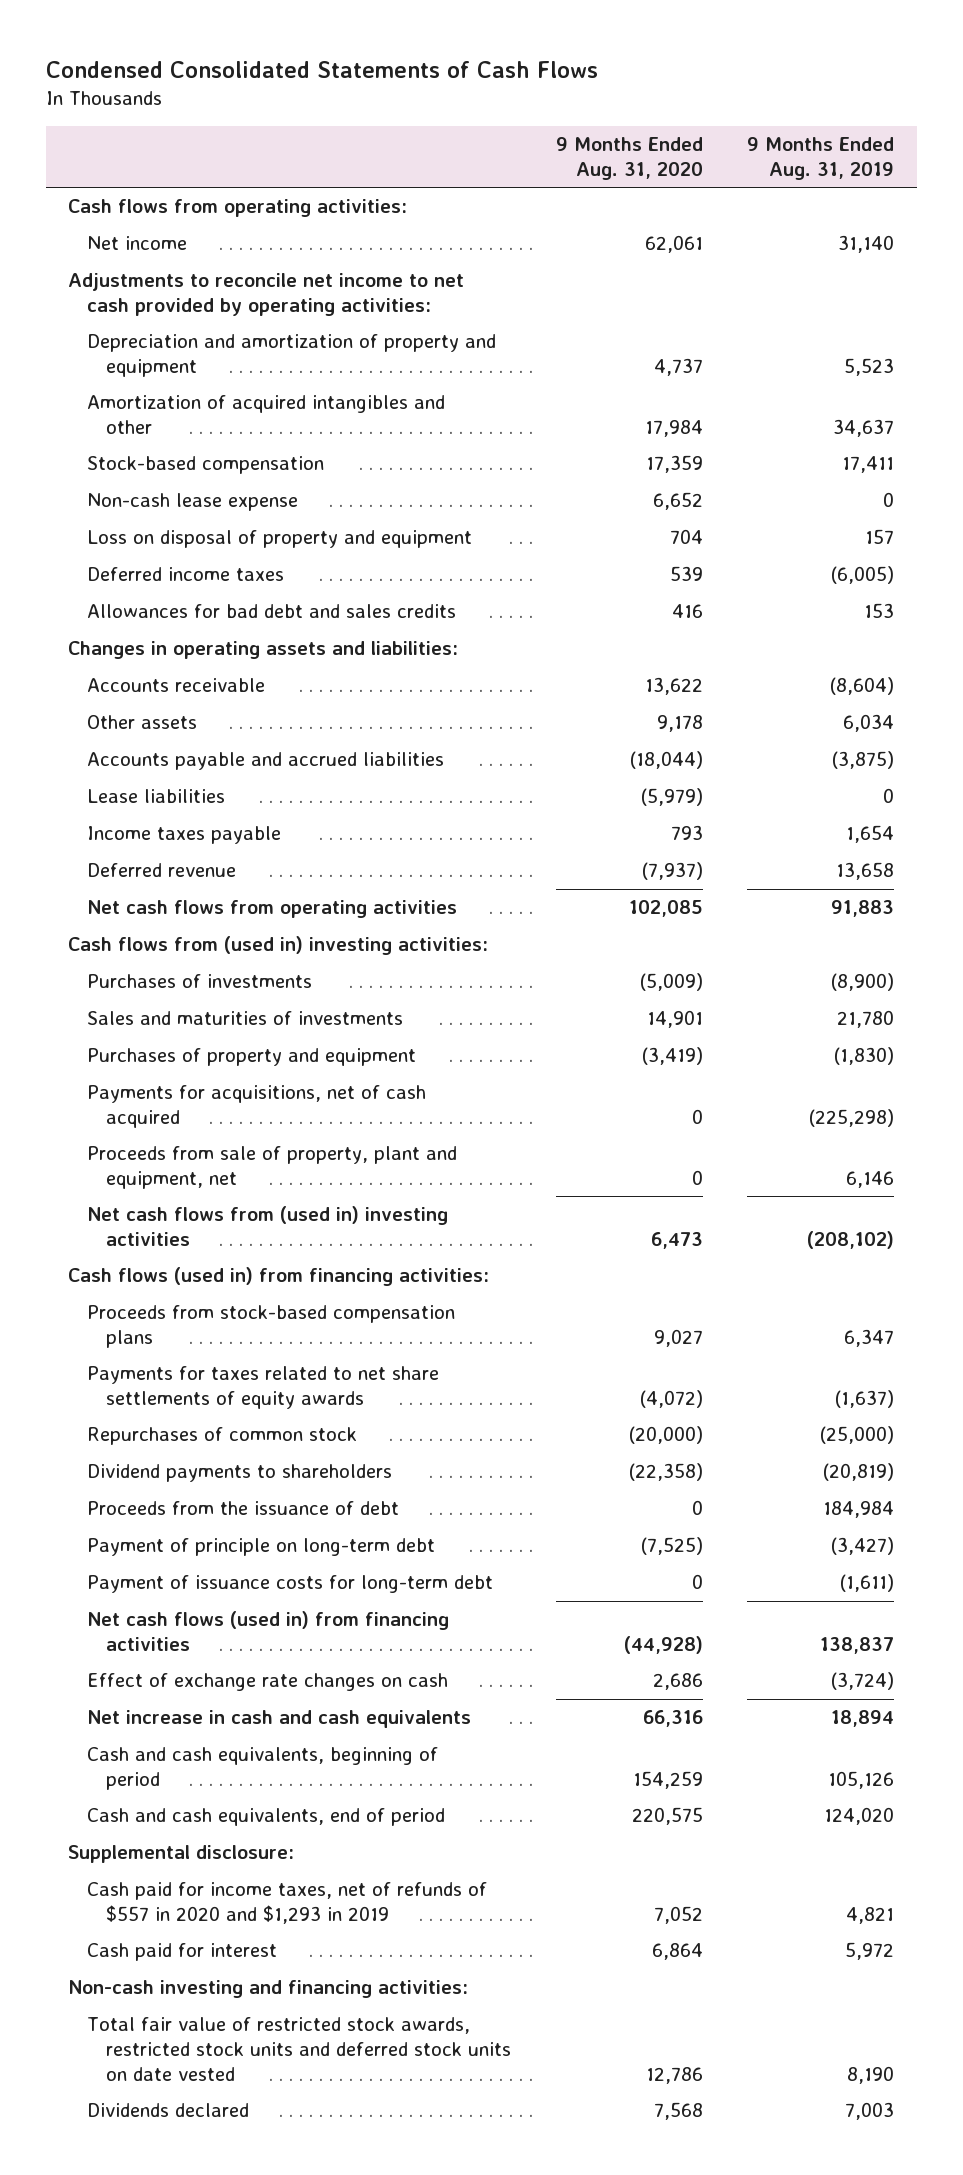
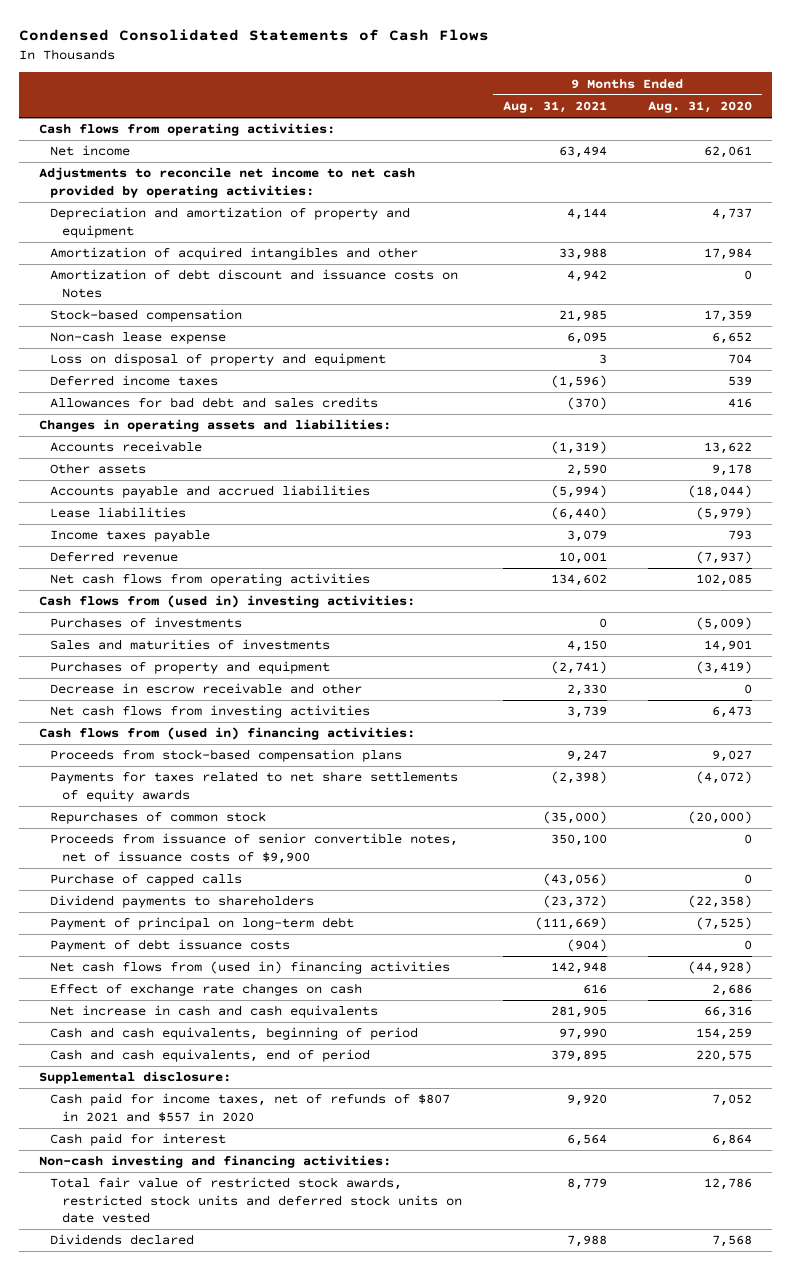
[747,137,895,181] 9 Months Ended Aug. 31, 2019 -> none
none -> [502,101,607,114] Aug. 31, 2021
none -> [50,269,459,298] Amortization of debt discount and issuance costs on Notes
[87,1085,427,1129] Payments for acquisitions, net of cash acquired -> none
[87,1146,458,1190] Proceeds from sale of property, plant and equipment, net -> none
none -> [50,683,363,695] Decrease in escrow receivable and other
[87,1206,449,1247] Net cash flows from (used in) investing activities -> [50,705,371,719] Net cash flows from investing activities
[68,1267,490,1287] Cash flows (used in) from financing activities: -> [38,727,415,741] Cash flows from (used in) financing activities:
none -> [50,833,459,864] Proceeds from issuance of senior convertible notes, net of issuance costs of $9,900
none -> [50,873,243,887] Purchase of capped calls
[87,1501,400,1516] Proceeds from the issuance of debt -> none
[87,1538,436,1557] Payment of principle on long-term debt -> [50,917,355,931] Payment of principal on long-term debt
[87,1575,494,1594] Payment of issuance costs for long-term debt -> [50,939,291,953] Payment of debt issuance costs
[87,1611,450,1652] Net cash flows (used in) from financing activities -> [50,961,451,975] Net cash flows from (used in) financing activities
[87,1882,488,1925] Cash paid for income taxes, net of refunds of $557 in 2020 and $1,293 in 2019 -> [50,1093,451,1122] Cash paid for income taxes, net of refunds of $807 in 2021 and $557 in 2020

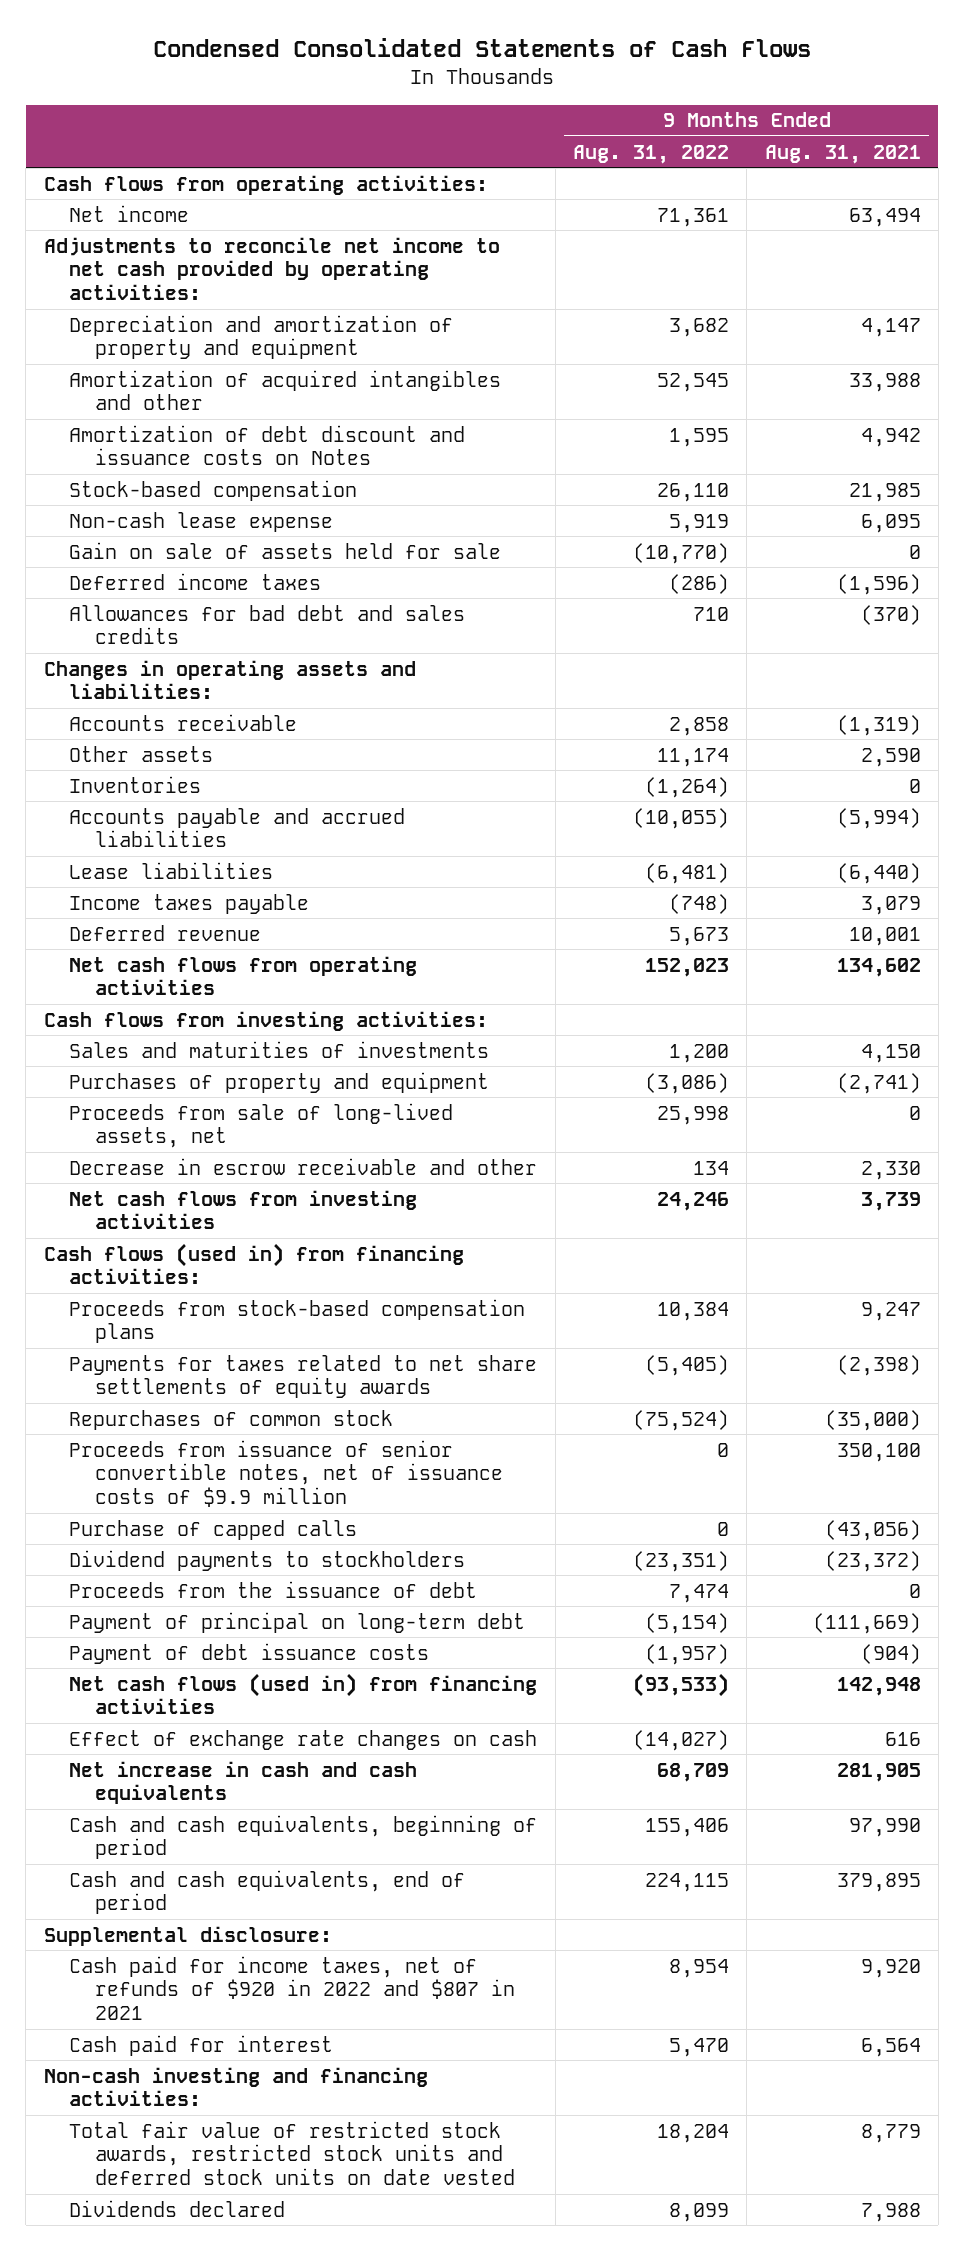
[647,101,752,114] Aug. 31, 2020 -> none
none -> [572,144,729,164] Aug. 31, 2022
[566,208,607,221] 4,144 -> [860,317,921,337] 4,147
[50,353,387,367] Loss on disposal of property and equipment -> none
none -> [69,541,502,559] Gain on sale of assets held for sale
none -> [69,775,202,793] Inventories
[50,617,243,629] Purchases of investments -> none
[38,595,415,609] Cash flows from (used in) investing activities: -> [43,1010,488,1031] Cash flows from investing activities:
none -> [69,1102,454,1149] Proceeds from sale of long-lived assets, net
[38,727,415,741] Cash flows from (used in) financing activities: -> [43,1242,464,1285] Cash flows (used in) from financing activities:
[50,833,459,864] Proceeds from issuance of senior convertible notes, net of issuance costs of $9,900 -> [69,1439,504,1508] Proceeds from issuance of senior convertible notes, net of issuance costs of $9.9 million
[50,895,315,909] Dividend payments to shareholders -> [69,1549,466,1571] Dividend payments to stockholders
none -> [69,1580,478,1598] Proceeds from the issuance of debt
[50,961,451,975] Net cash flows from (used in) financing activities -> [69,1672,538,1715] Net cash flows (used in) from financing activities
[50,1093,451,1122] Cash paid for income taxes, net of refunds of $807 in 2021 and $557 in 2020 -> [69,1955,516,2021] Cash paid for income taxes, net of refunds of $920 in 2022 and $807 in 2021

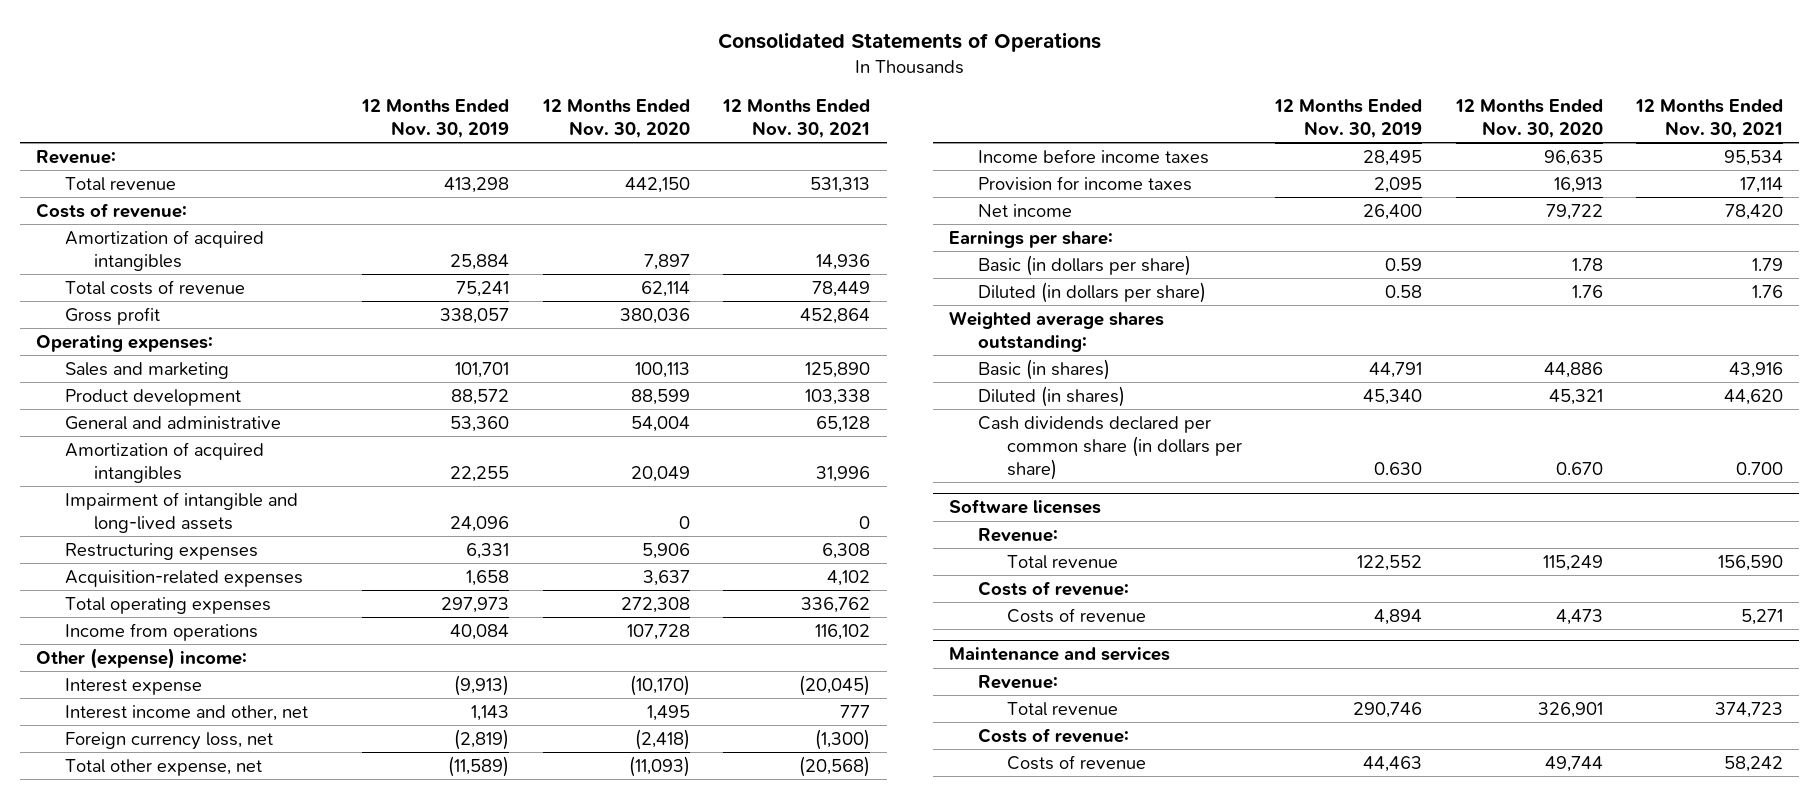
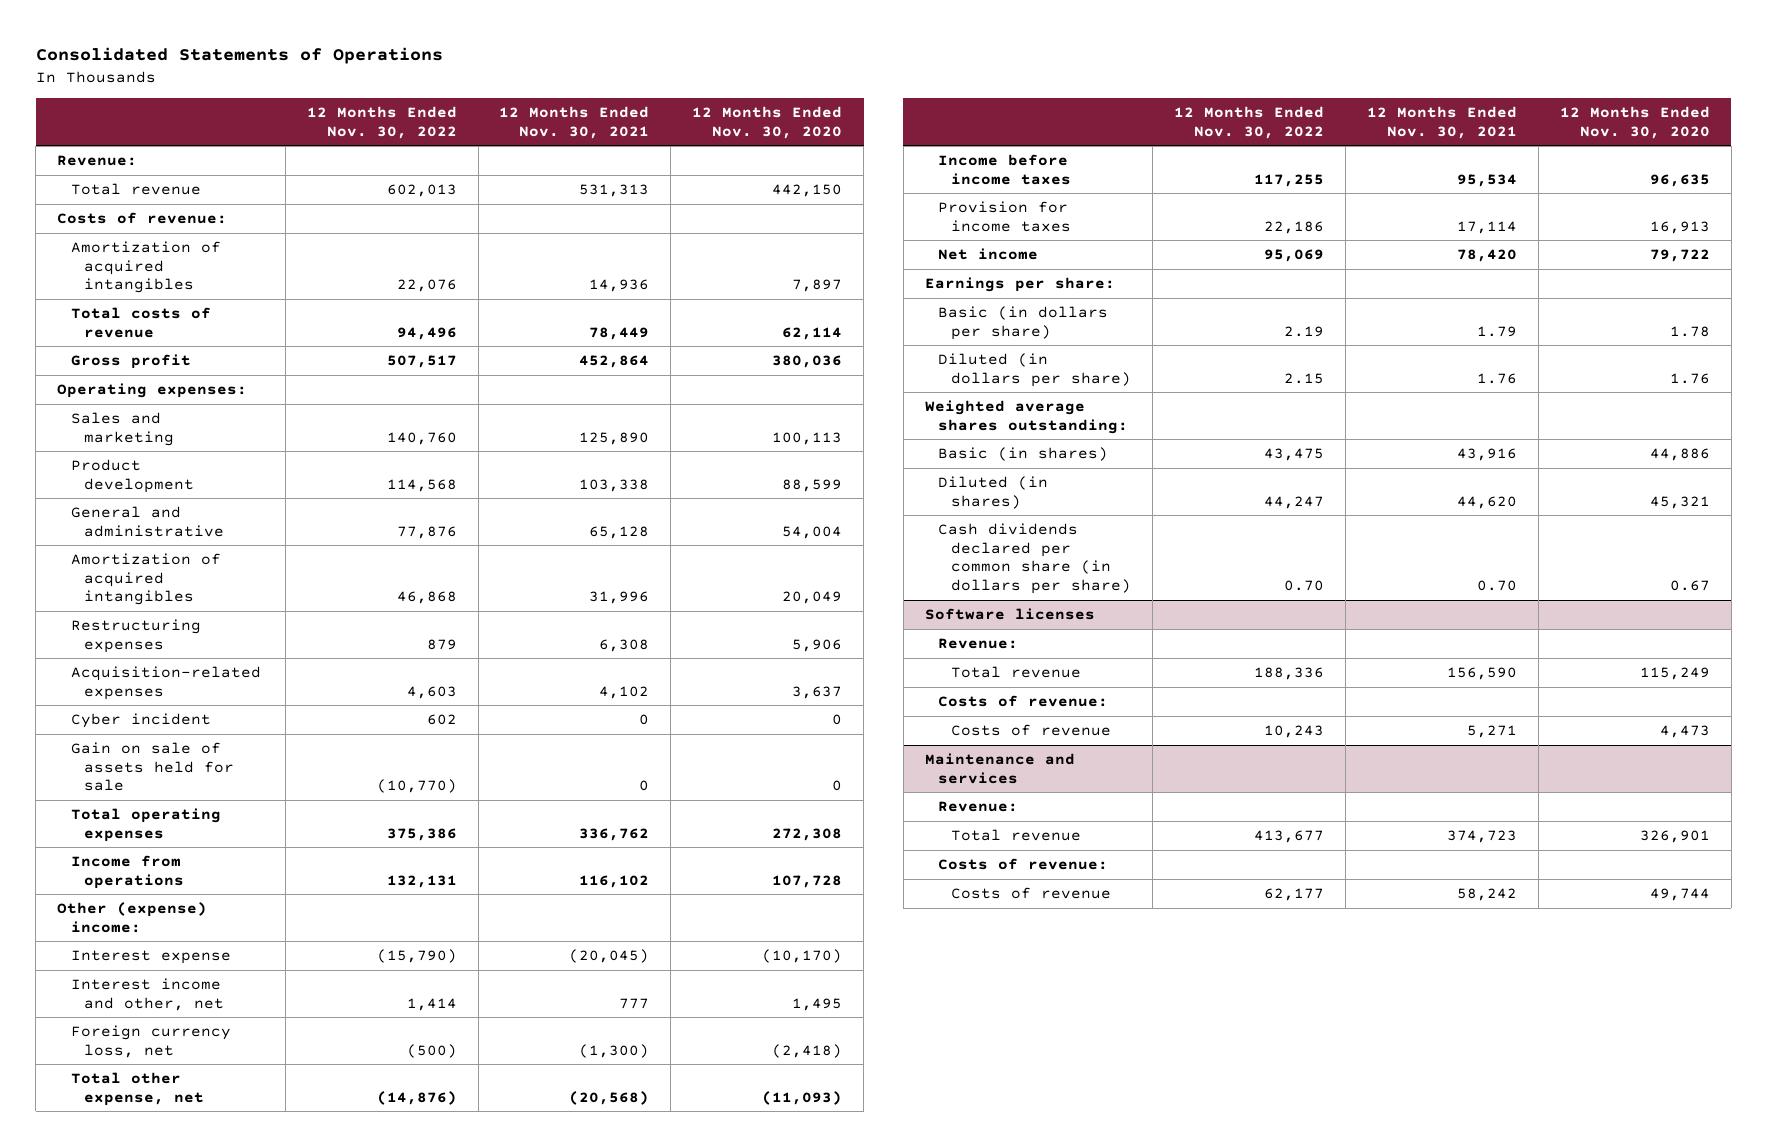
[361,98,510,138] 12 Months Ended Nov. 30, 2019 -> none
none -> [306,105,457,139] 12 Months Ended Nov. 30, 2022
[65,491,299,533] Impairment of intangible and long-lived assets -> none
none -> [70,713,211,729] Cyber incident
none -> [70,742,234,792] Gain on sale of assets held for sale
[1555,461,1603,475] 0.670 -> [1669,580,1710,592] 0.67
[1735,461,1783,475] 0.700 -> [1476,580,1517,592] 0.70

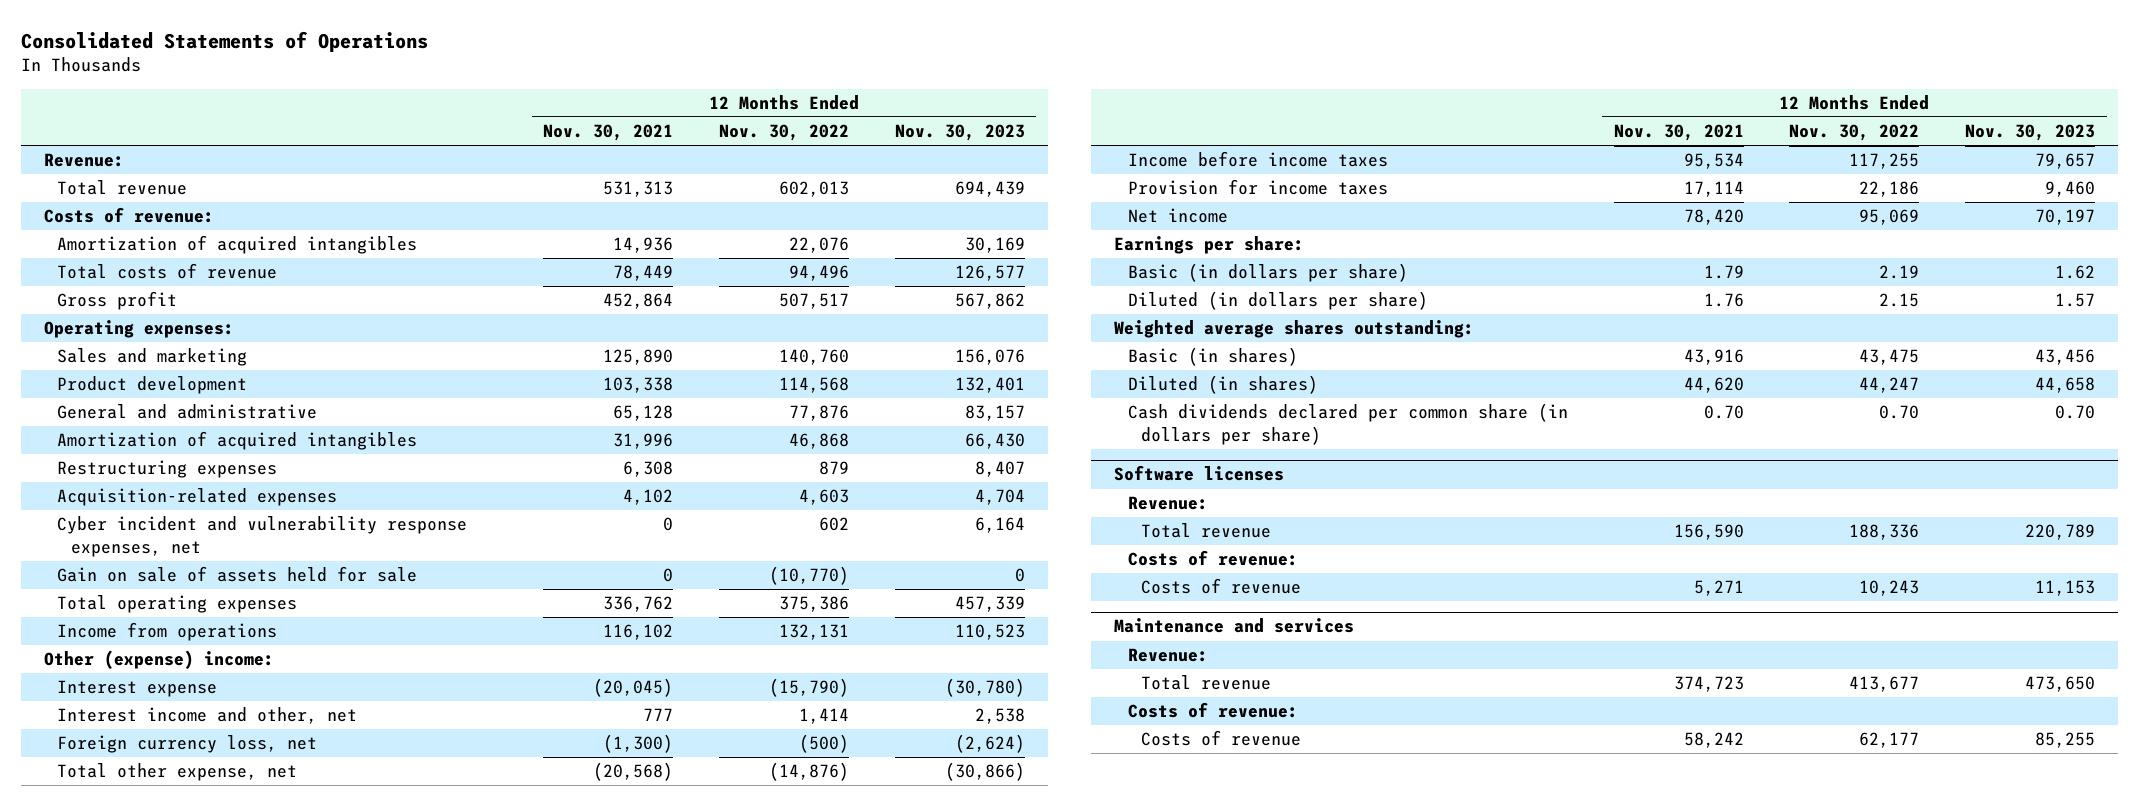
[692,105,843,139] 12 Months Ended Nov. 30, 2020 -> none
none -> [894,124,1025,142] Nov. 30, 2023
[70,713,211,729] Cyber incident -> none
none -> [57,516,468,557] Cyber incident and vulnerability response expenses, net

